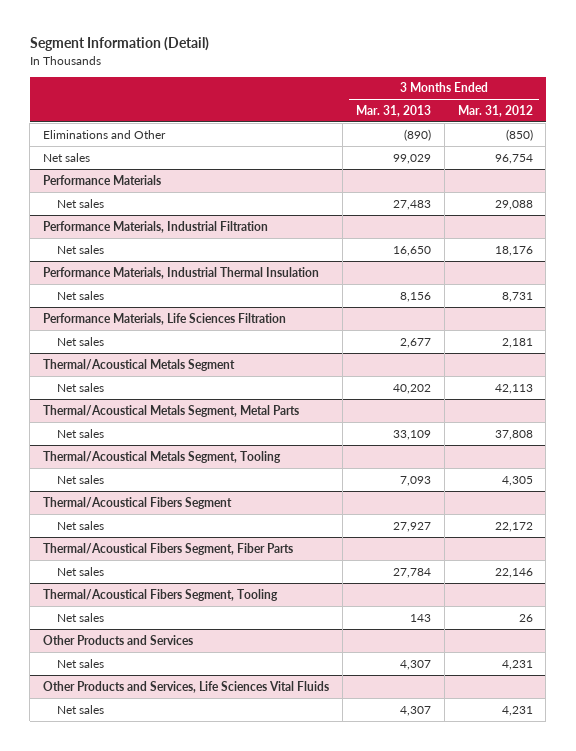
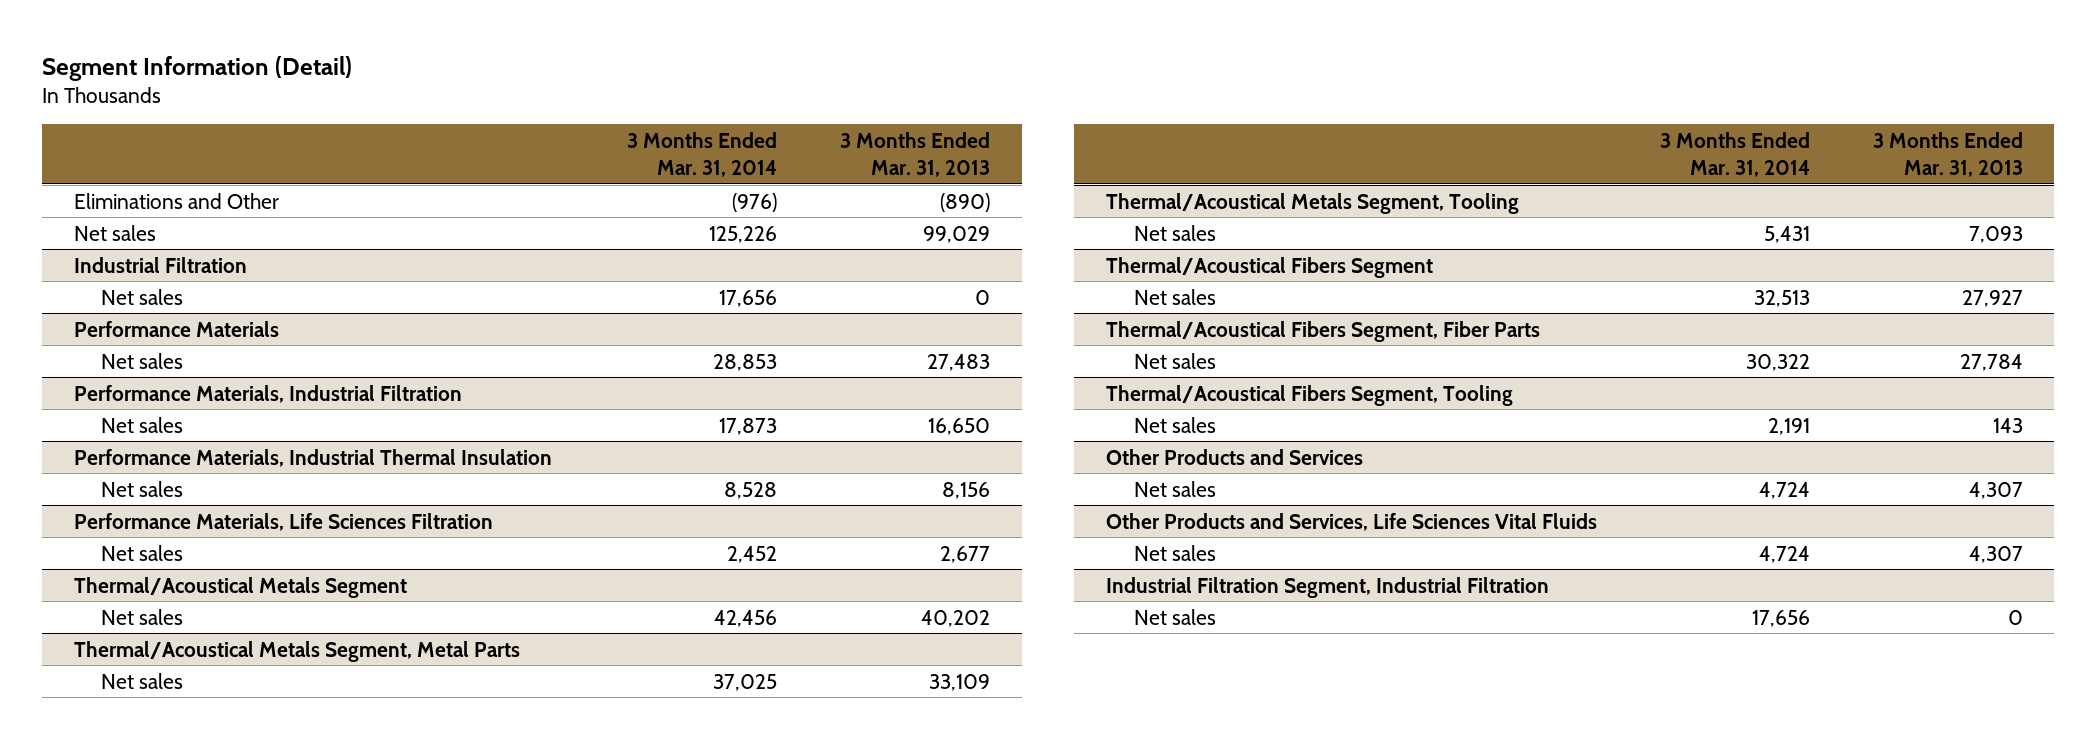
[457,105,533,118] Mar. 31, 2012 -> none
none -> [627,131,778,177] 3 Months Ended Mar. 31, 2014
none -> [73,256,247,273] Industrial Filtration
none -> [101,288,184,305] Net sales
none -> [1105,576,1549,598] Industrial Filtration Segment, Industrial Filtration
none -> [1133,608,1216,625] Net sales

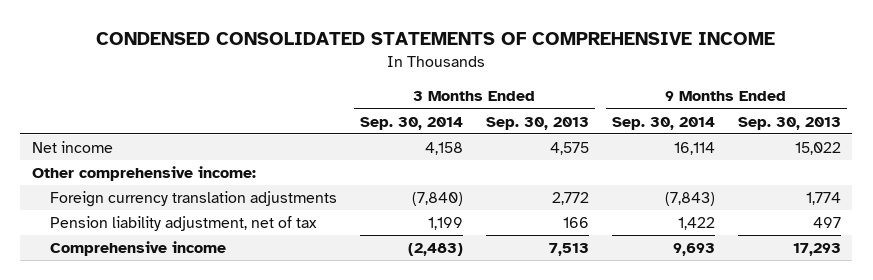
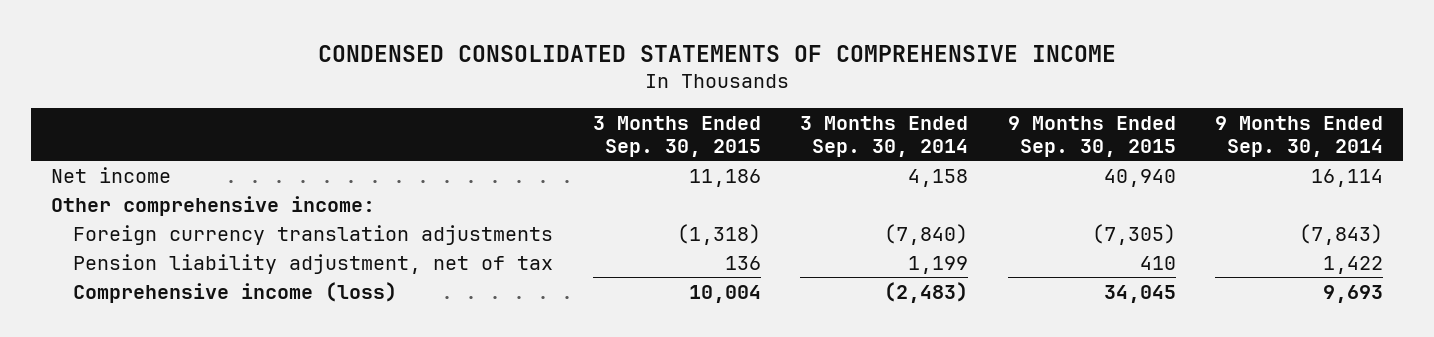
[485,116,589,130] Sep. 30, 2013 -> none
[737,116,841,130] Sep. 30, 2013 -> none
none -> [592,115,761,158] 3 Months Ended Sep. 30, 2015
none -> [1007,115,1176,158] 9 Months Ended Sep. 30, 2015
[49,241,226,257] Comprehensive income -> [73,281,398,303] Comprehensive income (loss)

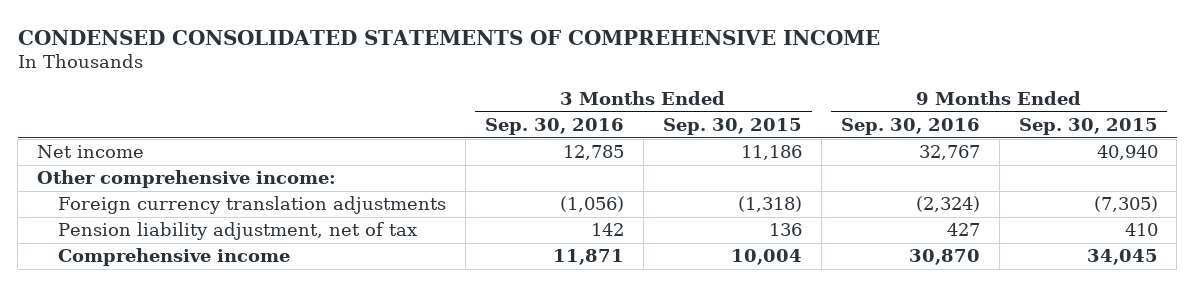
[800,115,969,158] 3 Months Ended Sep. 30, 2014 -> none
[1214,115,1383,158] 9 Months Ended Sep. 30, 2014 -> none
none -> [485,118,625,136] Sep. 30, 2016
none -> [840,118,980,136] Sep. 30, 2016
[73,281,398,303] Comprehensive income (loss) -> [58,248,291,267] Comprehensive income

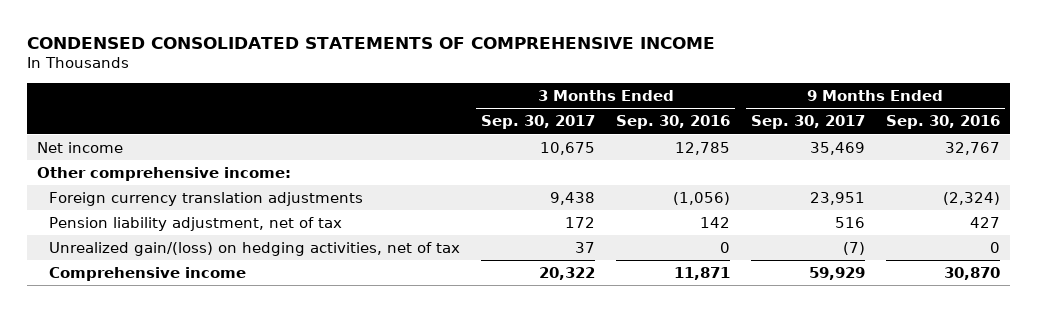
[662,118,802,136] Sep. 30, 2015 -> none
[1018,118,1158,136] Sep. 30, 2015 -> none
none -> [481,115,596,130] Sep. 30, 2017
none -> [750,115,865,130] Sep. 30, 2017
none -> [49,241,461,256] Unrealized gain/(loss) on hedging activities, net of tax

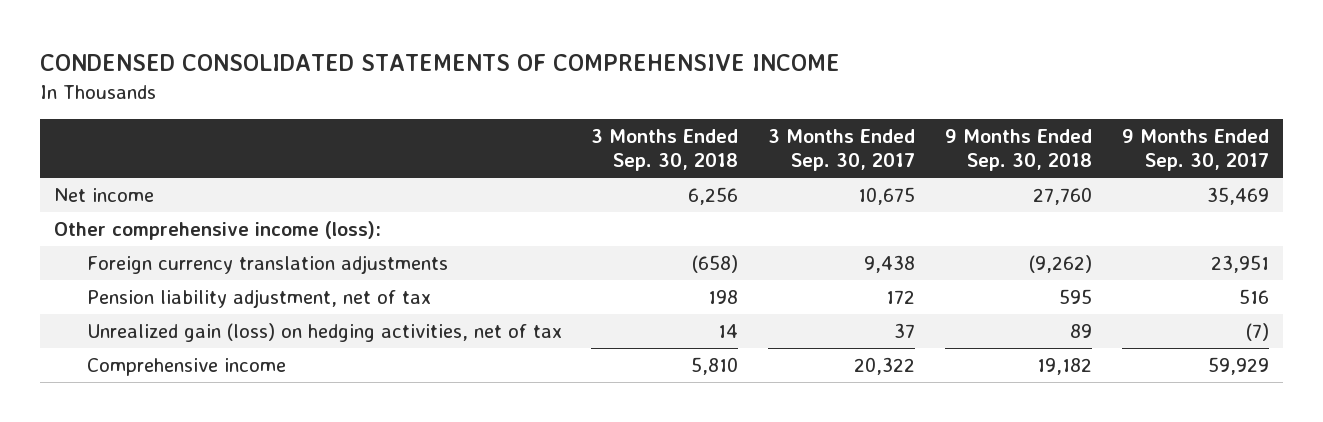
[615,115,730,130] Sep. 30, 2016 -> none
[885,115,1000,130] Sep. 30, 2016 -> none
none -> [591,129,739,172] 3 Months Ended Sep. 30, 2018
none -> [944,129,1092,172] 9 Months Ended Sep. 30, 2018
[37,166,292,181] Other comprehensive income: -> [54,221,382,241] Other comprehensive income (loss):
[49,241,461,256] Unrealized gain/(loss) on hedging activities, net of tax -> [86,323,562,343] Unrealized gain (loss) on hedging activities, net of tax

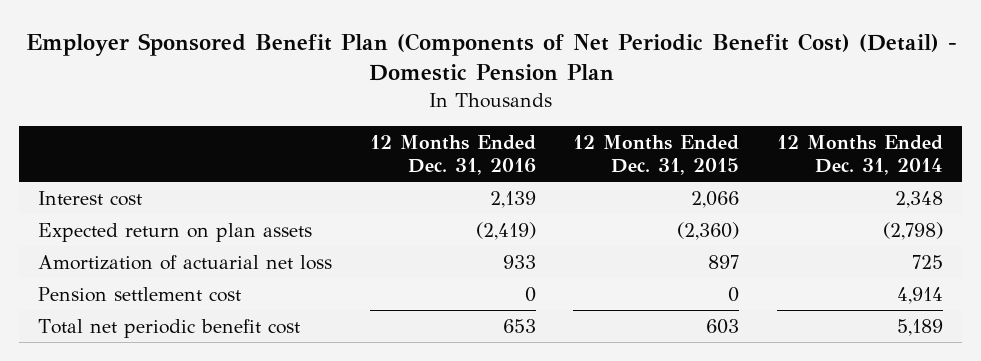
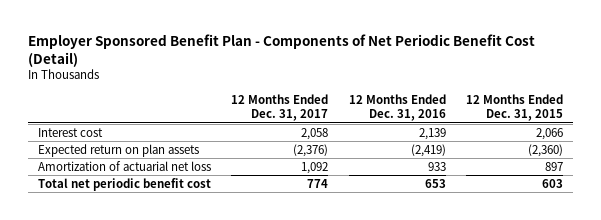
[25,32,957,82] Employer Sponsored Benefit Plan (Components of Net Periodic Benefit Cost) (Detail) - Domestic Pension Plan -> [28,33,536,67] Employer Sponsored Benefit Plan - Components of Net Periodic Benefit Cost (Detail)
[777,134,944,176] 12 Months Ended Dec. 31, 2014 -> none
none -> [231,93,329,122] 12 Months Ended Dec. 31, 2017
[37,286,241,302] Pension settlement cost -> none

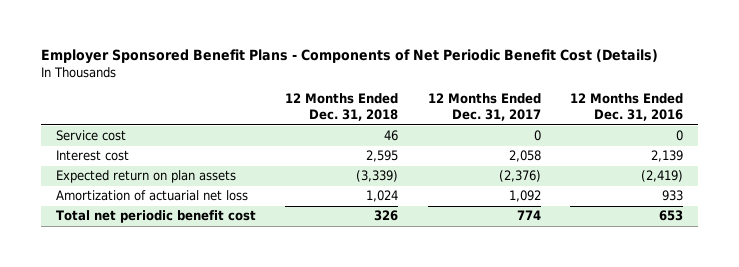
[28,33,536,67] Employer Sponsored Benefit Plan - Components of Net Periodic Benefit Cost (Detail) -> [41,49,659,65] Employer Sponsored Benefit Plans - Components of Net Periodic Benefit Cost (Details)
[465,93,563,122] 12 Months Ended Dec. 31, 2015 -> none
none -> [285,93,399,122] 12 Months Ended Dec. 31, 2018
none -> [55,130,126,142] Service cost

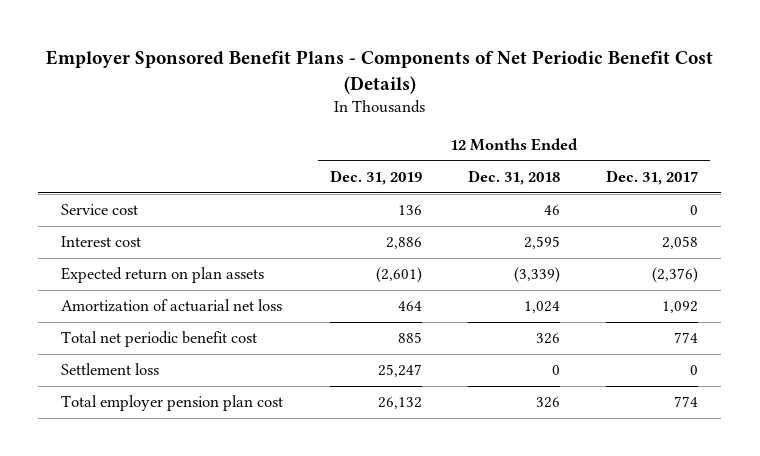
[569,93,683,122] 12 Months Ended Dec. 31, 2016 -> none
none -> [329,170,422,186] Dec. 31, 2019
none -> [61,363,160,376] Settlement loss
none -> [61,395,284,412] Total employer pension plan cost

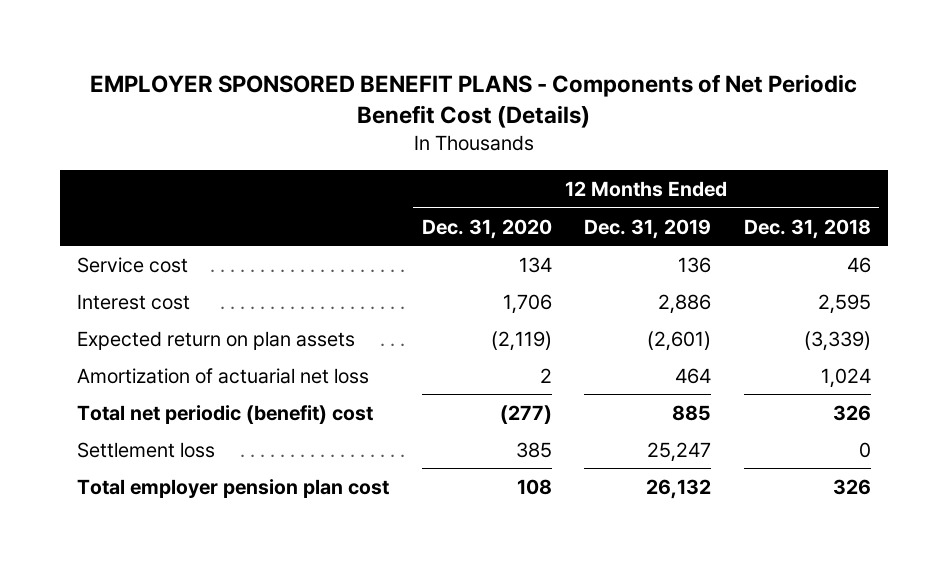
[45,49,713,94] Employer Sponsored Benefit Plans - Components of Net Periodic Benefit Cost (Details) -> [90,73,858,129] EMPLOYER SPONSORED BENEFIT PLANS - Components of Net Periodic Benefit Cost (Details)
[606,170,699,186] Dec. 31, 2017 -> none
none -> [421,218,552,239] Dec. 31, 2020
[61,331,258,348] Total net periodic benefit cost -> [76,404,373,424] Total net periodic (benefit) cost

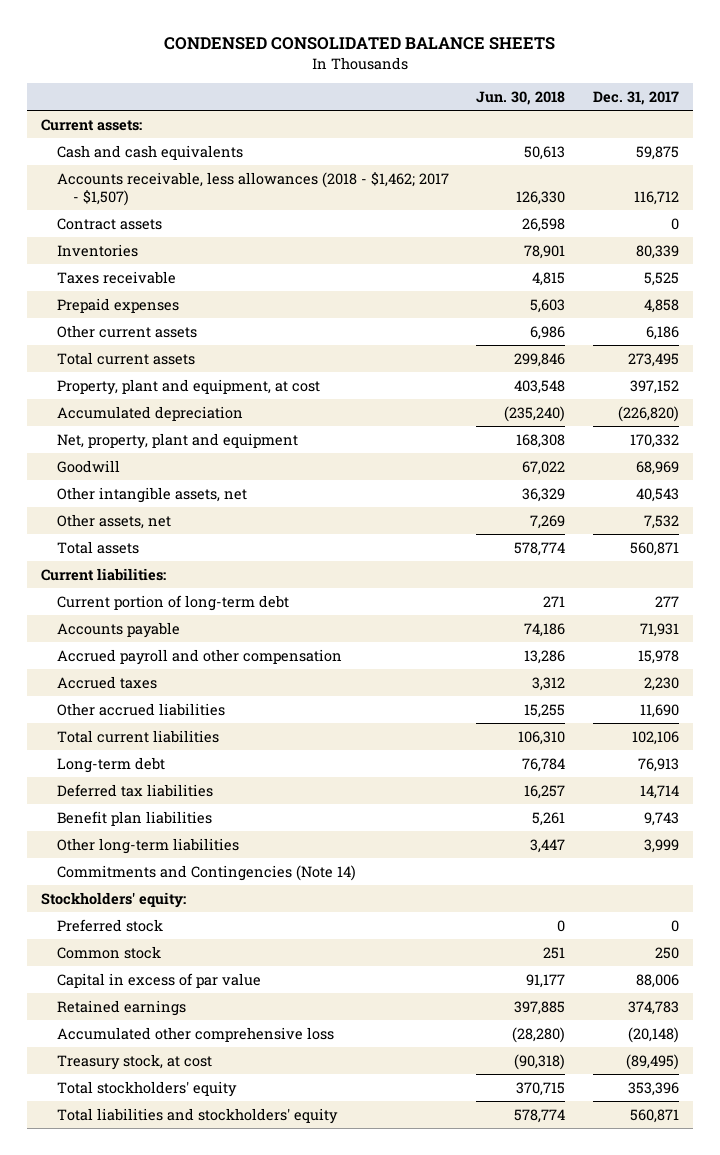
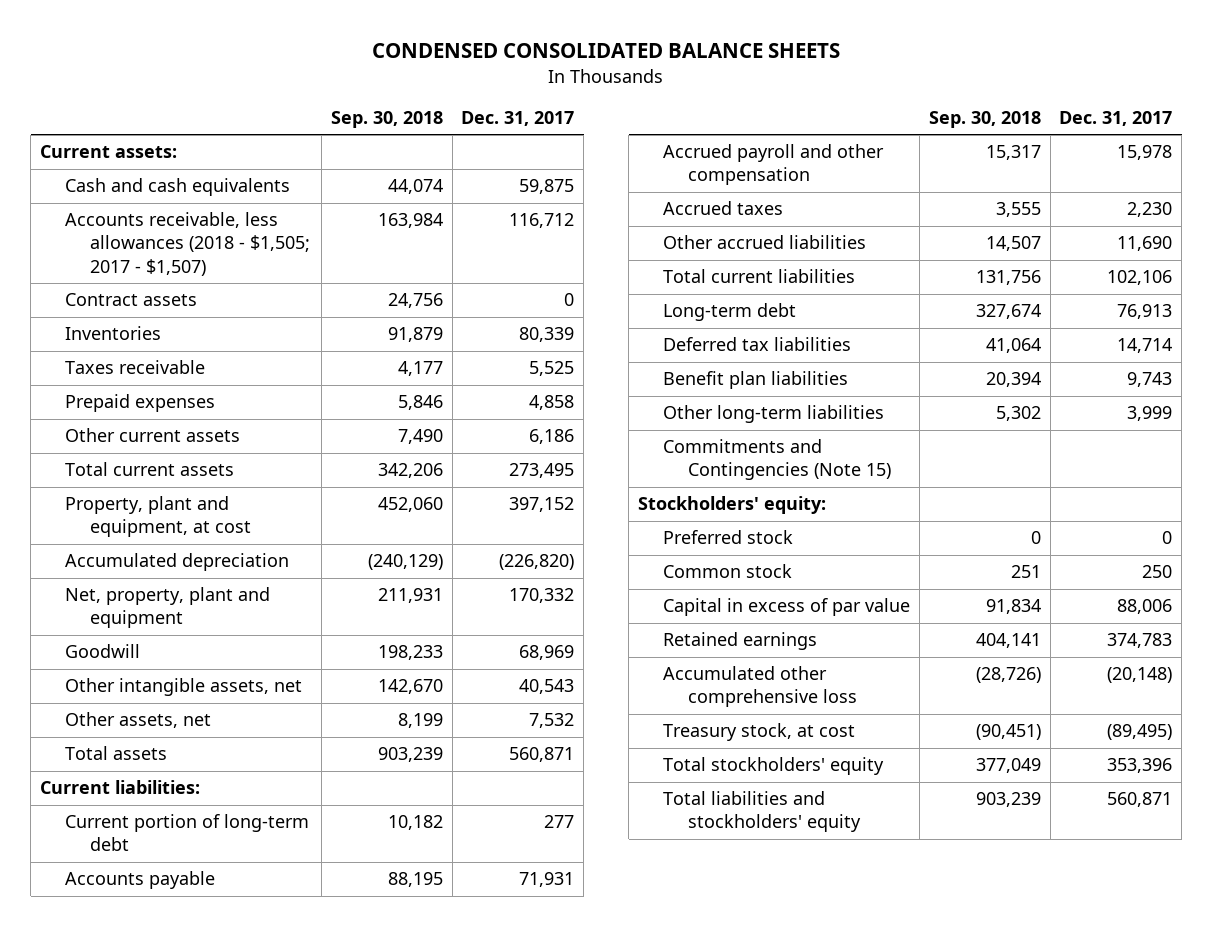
[476,91,566,106] Jun. 30, 2018 -> none
none -> [330,111,443,129] Sep. 30, 2018
[56,171,449,206] Accounts receivable, less allowances (2018 - $1,462; 2017 - $1,507) -> [65,212,311,276] Accounts receivable, less allowances (2018 - $1,505; 2017 - $1,507)
[56,864,356,881] Commitments and Contingencies (Note 14) -> [663,439,892,481] Commitments and Contingencies (Note 15)

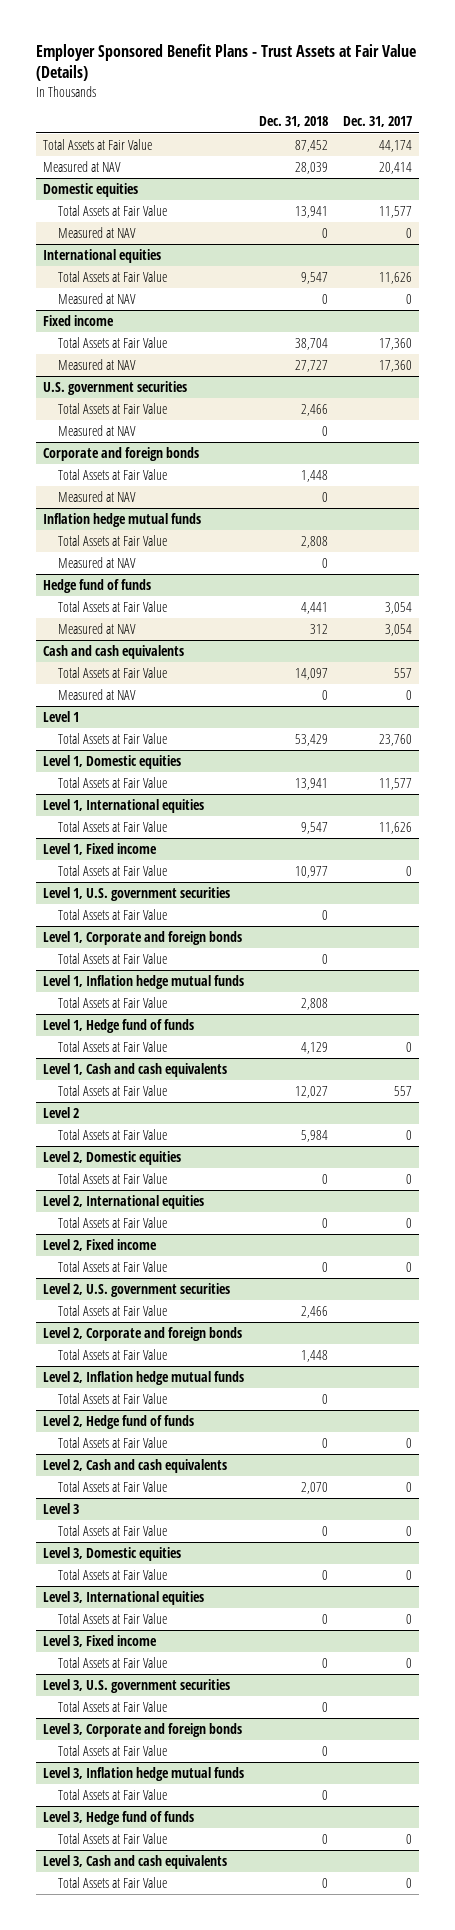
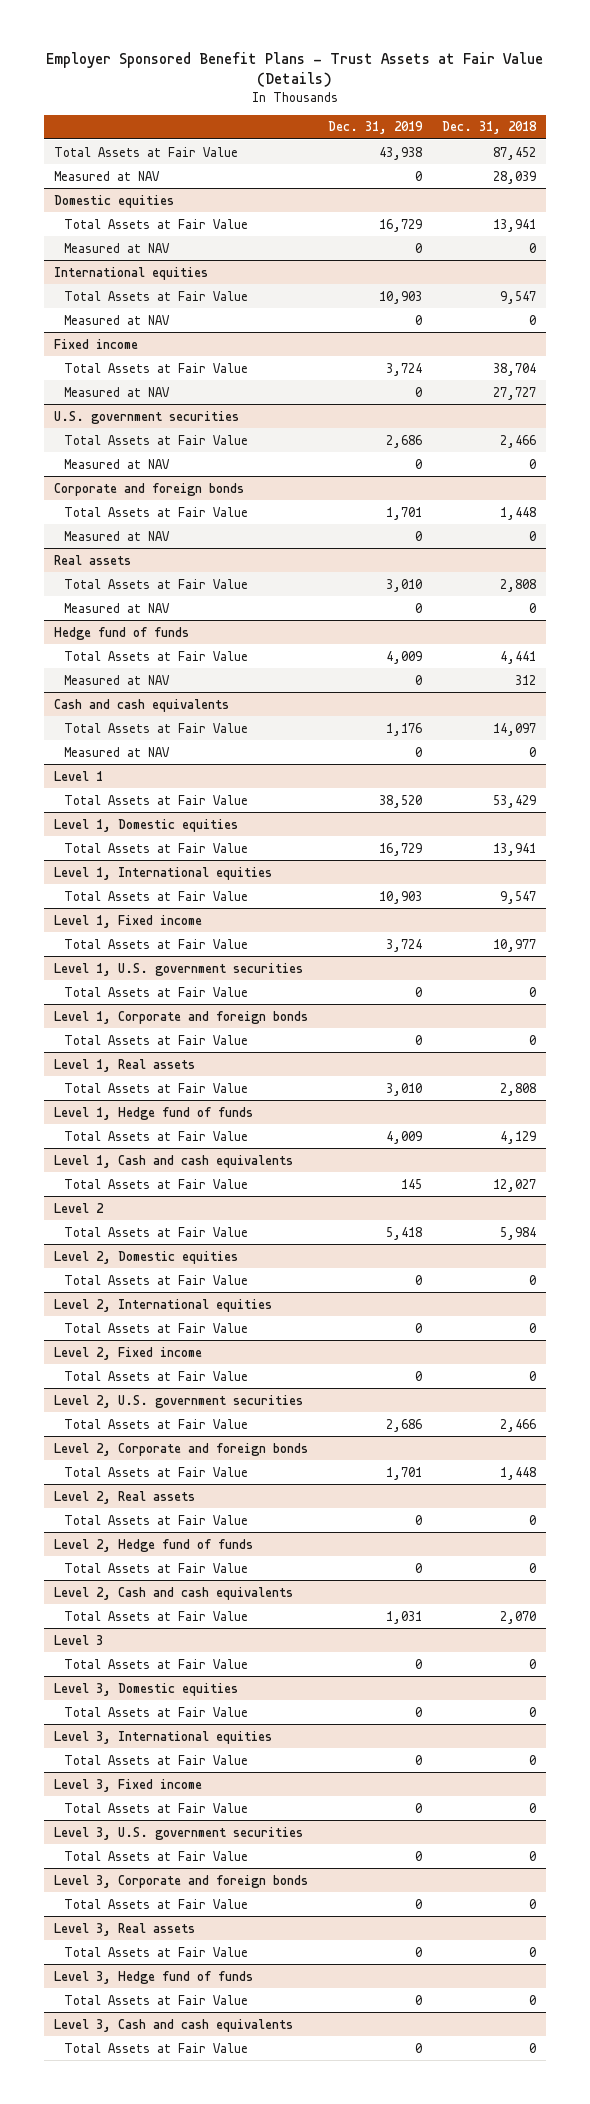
[342,116,412,128] Dec. 31, 2017 -> none
none -> [328,121,424,135] Dec. 31, 2019
[43,512,202,527] Inflation hedge mutual funds -> [54,554,132,565] Real assets
[43,974,245,989] Level 1, Inflation hedge mutual funds -> none
none -> [54,1058,196,1072] Level 1, Real assets
[43,1370,245,1385] Level 2, Inflation hedge mutual funds -> none
none -> [54,1490,196,1504] Level 2, Real assets
[43,1766,245,1781] Level 3, Inflation hedge mutual funds -> none
none -> [54,1922,196,1936] Level 3, Real assets

